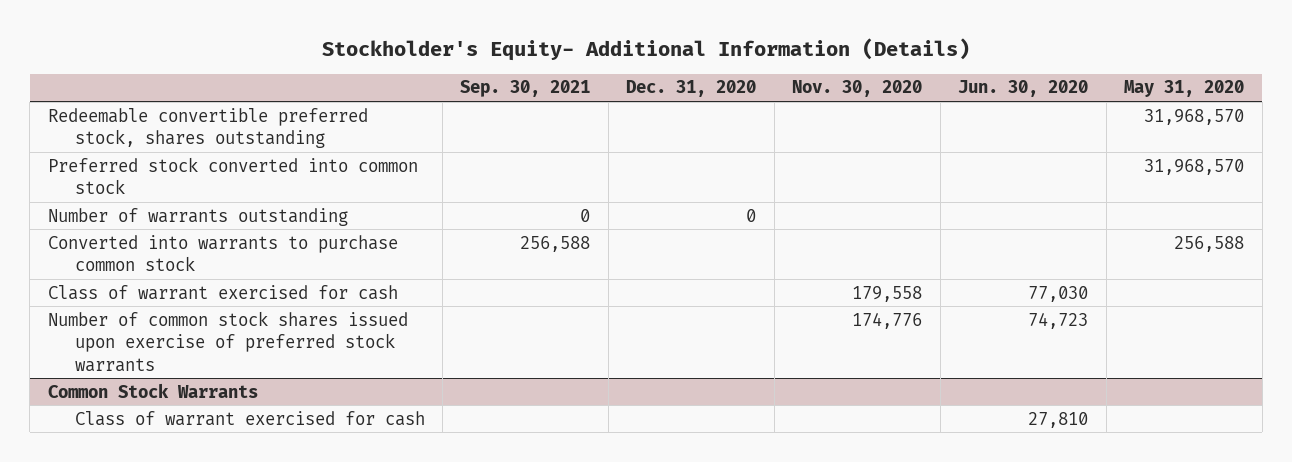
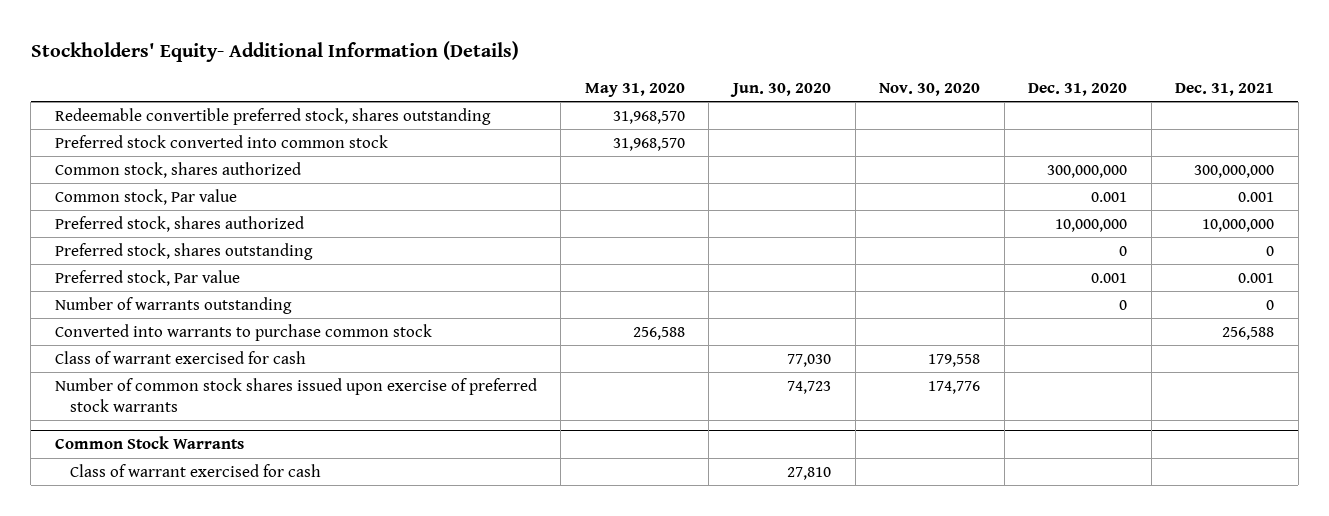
[321,38,970,62] Stockholder's Equity- Additional Information (Details) -> [30,40,519,62] Stockholders' Equity- Additional Information (Details)
[460,80,591,98] Sep. 30, 2021 -> none
none -> [1175,82,1275,96] Dec. 31, 2021
none -> [54,161,301,178] Common stock, shares authorized
none -> [54,188,237,205] Common stock, Par value
none -> [54,215,304,232] Preferred stock, shares authorized
none -> [54,242,313,260] Preferred stock, shares outstanding
none -> [54,269,240,286] Preferred stock, Par value

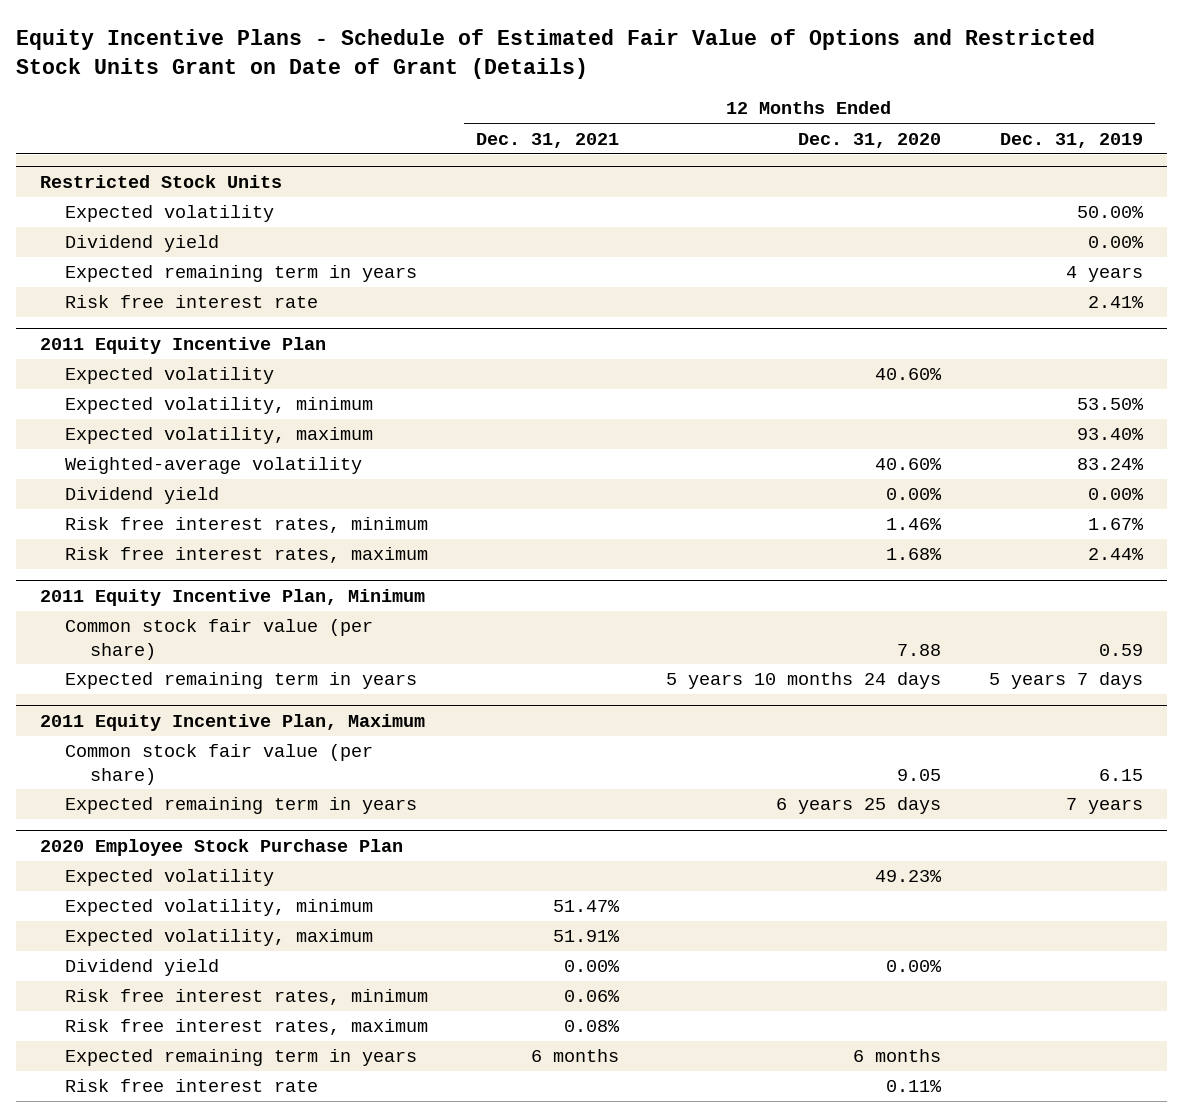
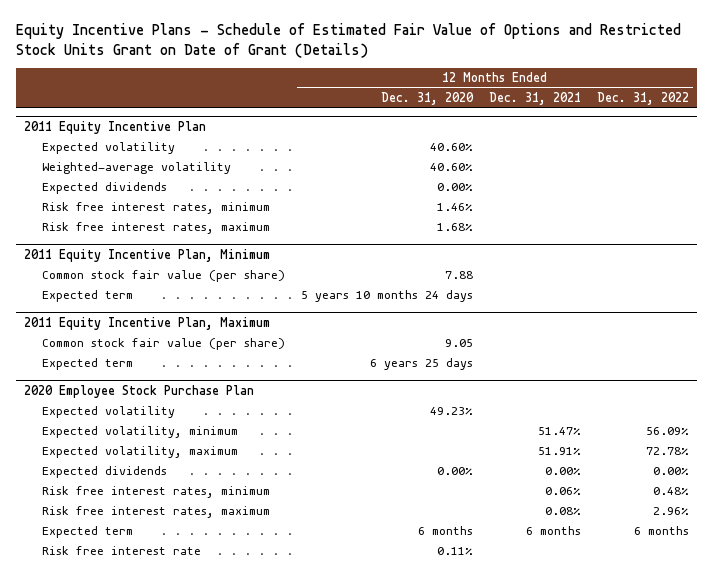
[999,132,1143,148] Dec. 31, 2019 -> none
none -> [597,92,690,106] Dec. 31, 2022
[40,174,283,188] Restricted Stock Units -> none
[64,205,274,223] Expected volatility -> none
[64,235,219,253] Dividend yield -> none
[64,265,417,283] Expected remaining term in years -> none
[64,295,318,309] Risk free interest rate -> none
[64,397,373,415] Expected volatility, minimum -> none
[64,427,373,445] Expected volatility, maximum -> none
[64,487,219,505] Dividend yield -> [42,182,168,195] Expected dividends
[64,672,417,690] Expected remaining term in years -> [42,290,134,303] Expected term
[64,797,417,815] Expected remaining term in years -> [42,358,134,371] Expected term
[64,959,219,977] Dividend yield -> [42,466,168,479] Expected dividends
[64,1049,417,1067] Expected remaining term in years -> [42,526,134,539] Expected term

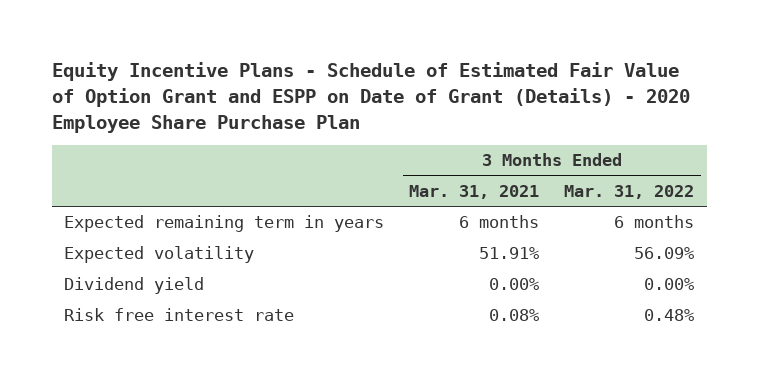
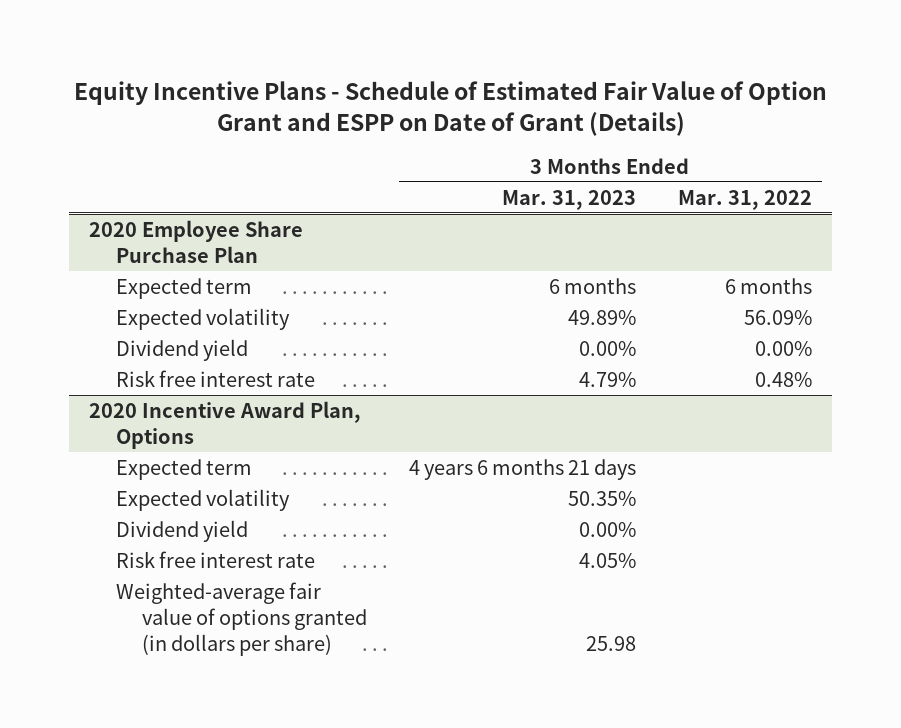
[51,62,690,133] Equity Incentive Plans - Schedule of Estimated Fair Value of Option Grant and ESPP on Date of Grant (Details) - 2020 Employee Share Purchase Plan -> [73,80,827,136] Equity Incentive Plans - Schedule of Estimated Fair Value of Option Grant and ESPP on Date of Grant (Details)
[409,185,540,200] Mar. 31, 2021 -> none
none -> [501,189,636,210] Mar. 31, 2023
none -> [89,219,304,263] 2020 Employee Share Purchase Plan
[64,215,385,233] Expected remaining term in years -> [115,277,252,299] Expected term
none -> [89,400,362,449] 2020 Incentive Award Plan, Options
none -> [115,458,252,480] Expected term
none -> [115,488,290,511] Expected volatility
none -> [115,519,248,542] Dividend yield
none -> [115,550,315,568] Risk free interest rate
none -> [115,581,368,656] Weighted-average fair value of options granted (in dollars per share)

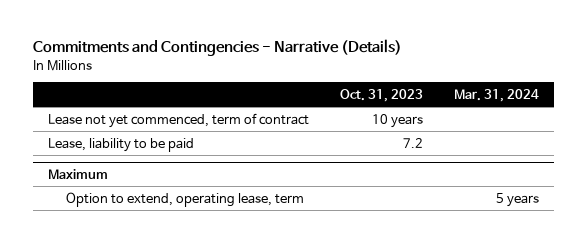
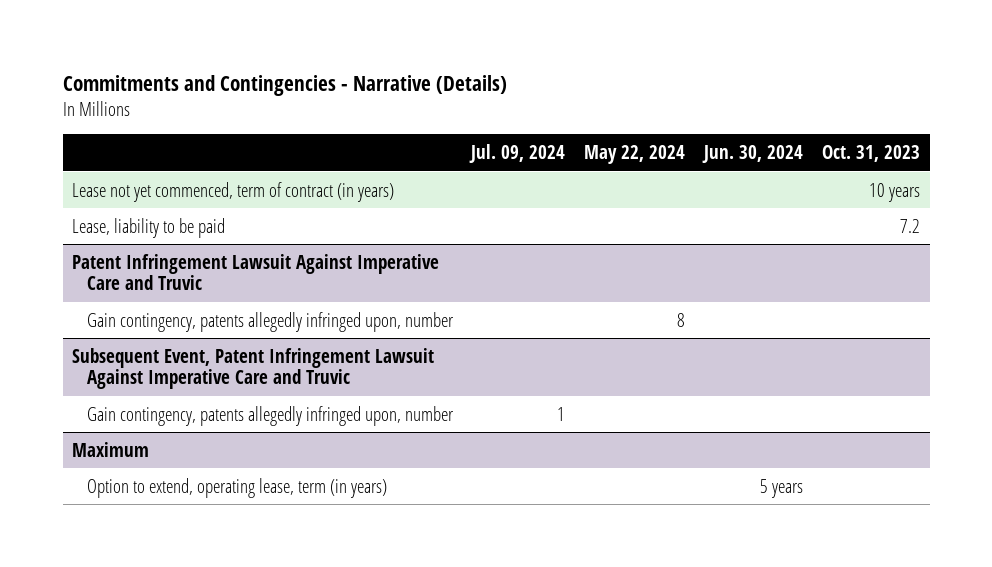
[453,88,539,102] Mar. 31, 2024 -> none
none -> [469,144,566,164] Jul. 09, 2024
none -> [584,145,686,165] May 22, 2024
none -> [702,145,804,164] Jun. 30, 2024
[48,112,310,128] Lease not yet commenced, term of contract -> [72,181,395,202] Lease not yet commenced, term of contract (in years)
none -> [72,253,440,291] Patent Infringement Lawsuit Against Imperative Care and Truvic
none -> [86,311,454,332] Gain contingency, patents allegedly infringed upon, number
none -> [72,347,435,390] Subsequent Event, Patent Infringement Lawsuit Against Imperative Care and Truvic
none -> [86,405,454,426] Gain contingency, patents allegedly infringed upon, number
[65,191,304,207] Option to extend, operating lease, term -> [86,477,387,498] Option to extend, operating lease, term (in years)

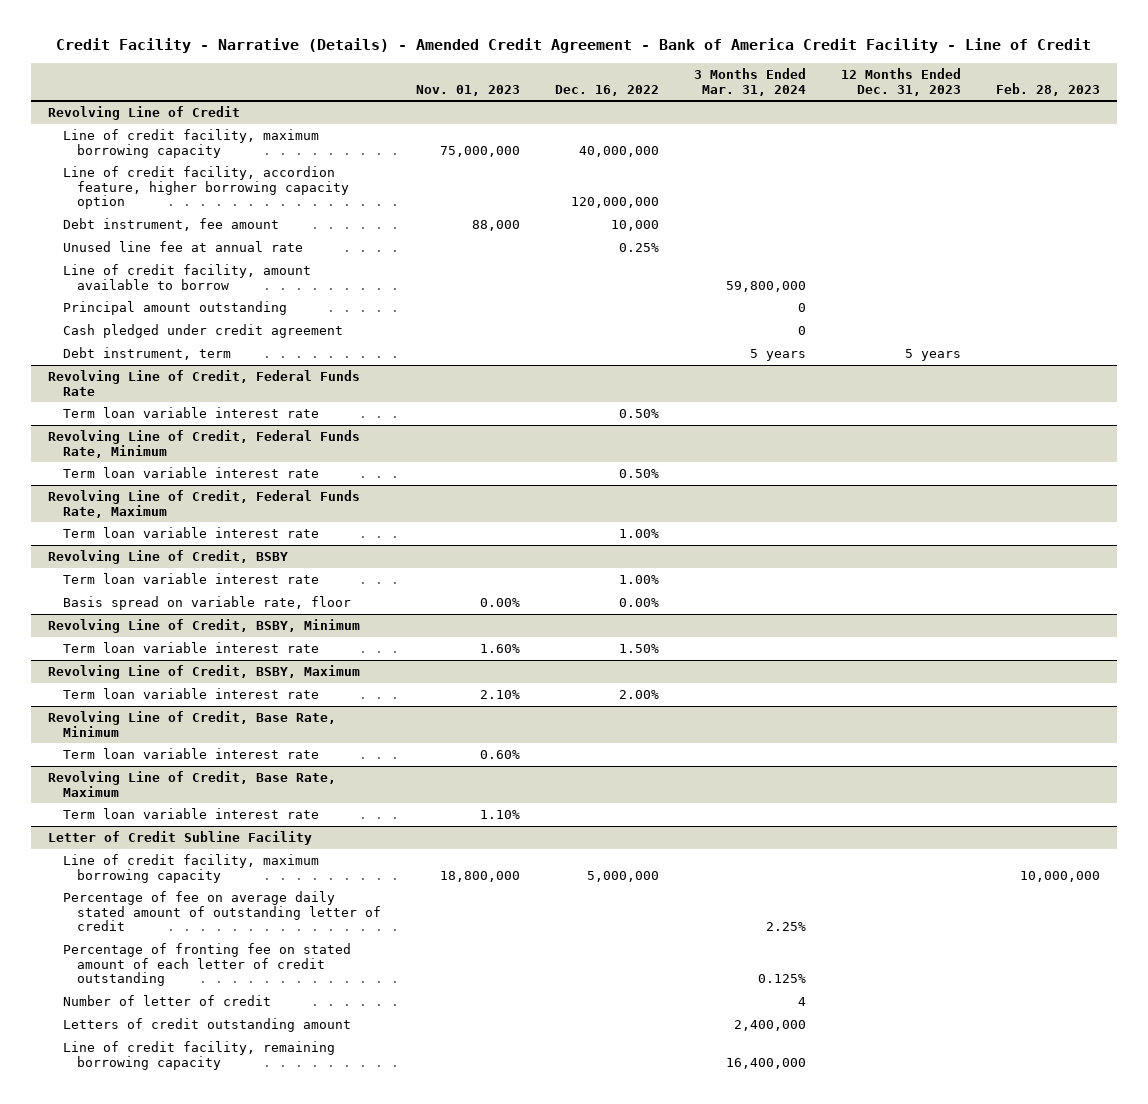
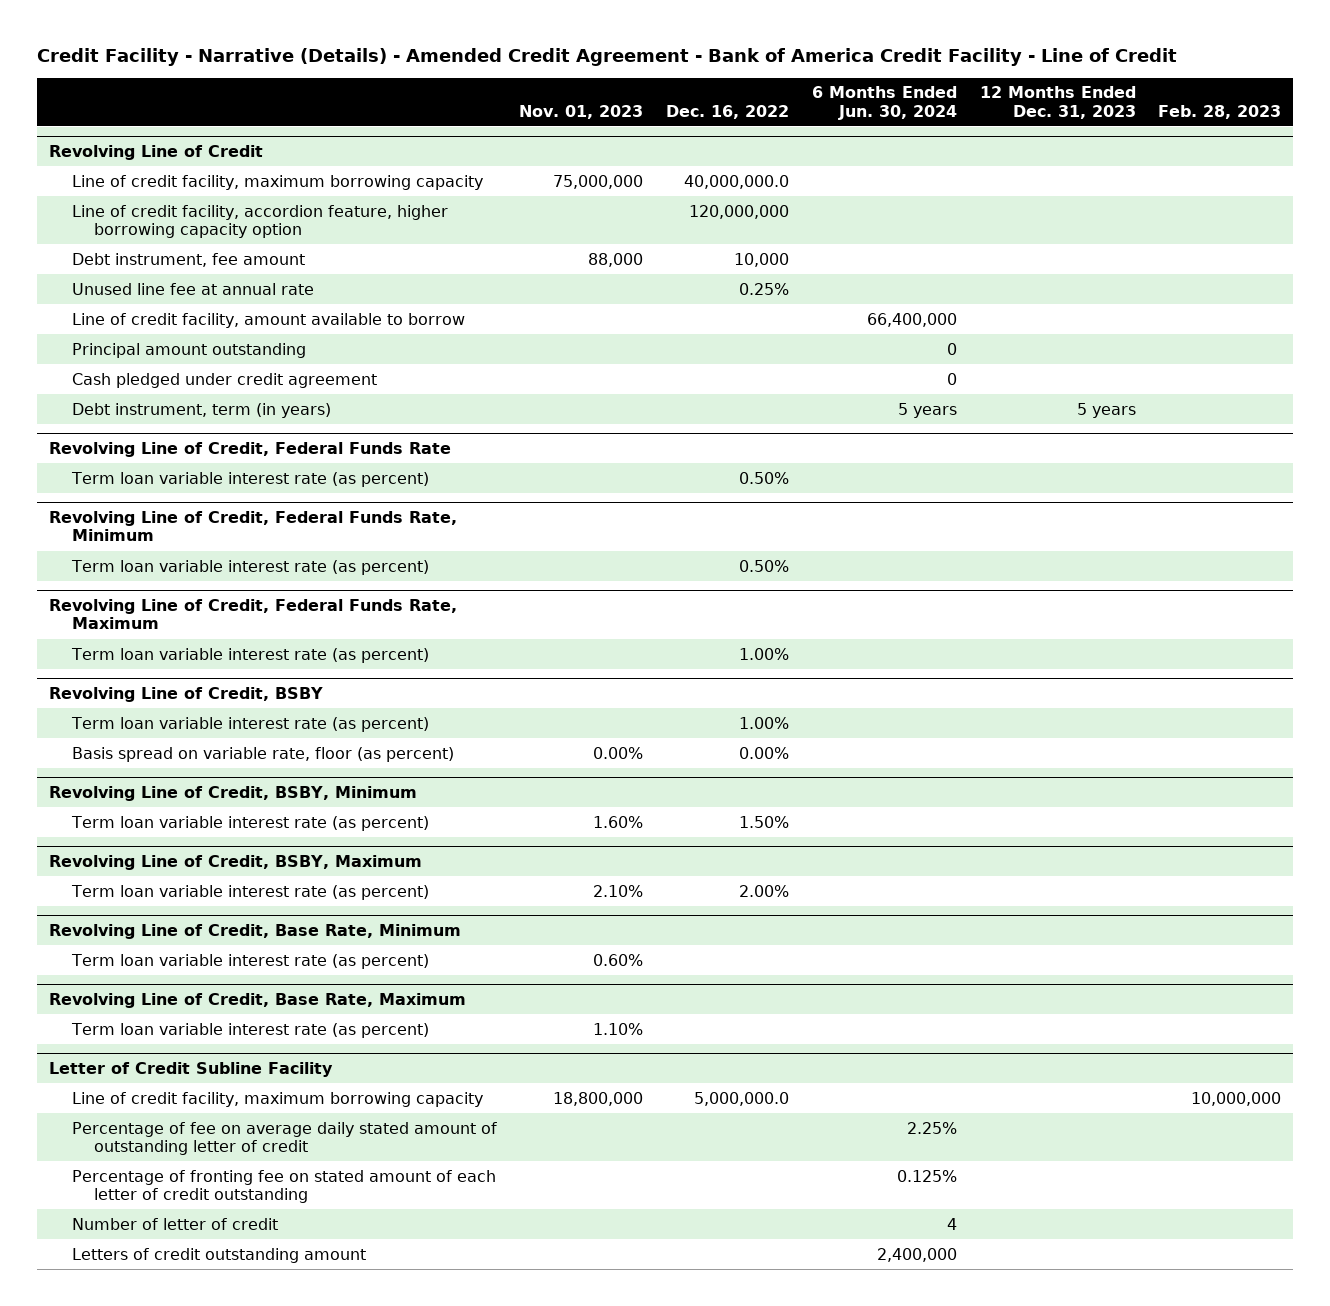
[693,67,806,96] 3 Months Ended Mar. 31, 2024 -> none
none -> [811,86,957,120] 6 Months Ended Jun. 30, 2024
[578,145,659,157] 40,000,000 -> [684,174,790,189] 40,000,000.0
[62,346,231,360] Debt instrument, term -> [71,402,331,418] Debt instrument, term (in years)
[62,406,319,418] Term loan variable interest rate -> [70,471,429,487] Term loan variable interest rate (as percent)
[62,466,319,478] Term loan variable interest rate -> [70,559,429,575] Term loan variable interest rate (as percent)
[62,526,319,538] Term loan variable interest rate -> [70,647,429,663] Term loan variable interest rate (as percent)
[62,572,319,584] Term loan variable interest rate -> [70,716,429,732] Term loan variable interest rate (as percent)
[62,595,351,610] Basis spread on variable rate, floor -> [71,746,454,762] Basis spread on variable rate, floor (as percent)
[62,641,319,653] Term loan variable interest rate -> [70,815,429,831] Term loan variable interest rate (as percent)
[62,687,319,699] Term loan variable interest rate -> [70,884,429,900] Term loan variable interest rate (as percent)
[62,747,319,759] Term loan variable interest rate -> [70,953,429,969] Term loan variable interest rate (as percent)
[62,807,319,819] Term loan variable interest rate -> [70,1022,429,1038] Term loan variable interest rate (as percent)
[586,870,659,882] 5,000,000 -> [694,1091,790,1106] 5,000,000.0
[62,1040,335,1070] Line of credit facility, remaining borrowing capacity -> none

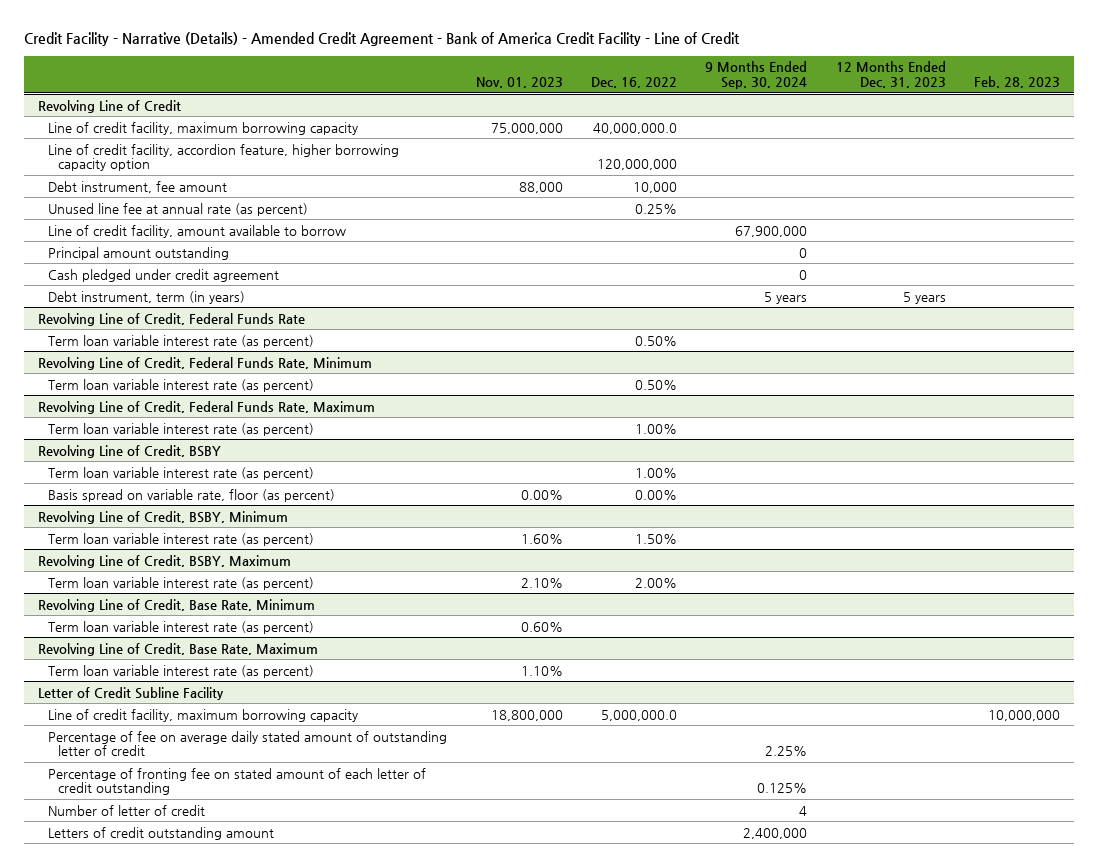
[811,86,957,120] 6 Months Ended Jun. 30, 2024 -> none
none -> [705,61,808,90] 9 Months Ended Sep. 30, 2024
[71,282,314,295] Unused line fee at annual rate -> [48,202,309,216] Unused line fee at annual rate (as percent)

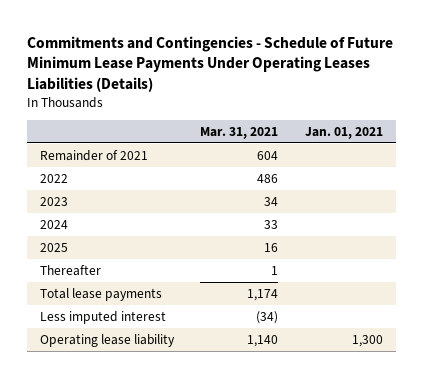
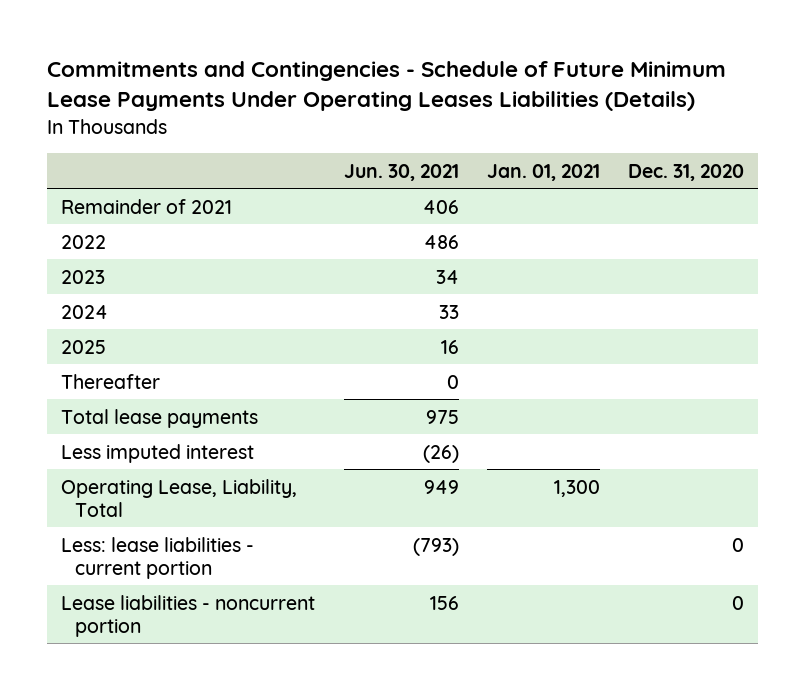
[200,127,279,140] Mar. 31, 2021 -> none
none -> [343,163,459,181] Jun. 30, 2021
none -> [628,163,745,181] Dec. 31, 2020
[39,333,175,347] Operating lease liability -> [61,478,298,517] Operating Lease, Liability, Total
none -> [61,536,255,579] Less: lease liabilities - current portion
none -> [61,594,316,637] Lease liabilities - noncurrent portion

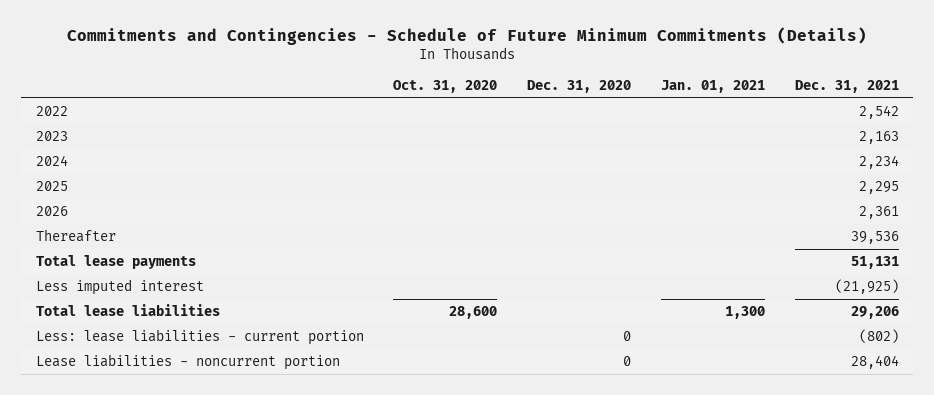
[46,61,726,112] Commitments and Contingencies - Schedule of Future Minimum Lease Payments Under Operating Leases Liabilities (Details) -> [67,27,868,46] Commitments and Contingencies - Schedule of Future Minimum Commitments (Details)
[343,163,459,181] Jun. 30, 2021 -> none
none -> [393,79,498,93] Oct. 31, 2020
none -> [794,79,899,93] Dec. 31, 2021
[61,198,233,214] Remainder of 2021 -> none
none -> [35,206,68,217] 2026
[61,478,298,517] Operating Lease, Liability, Total -> [35,304,220,317] Total lease liabilities

